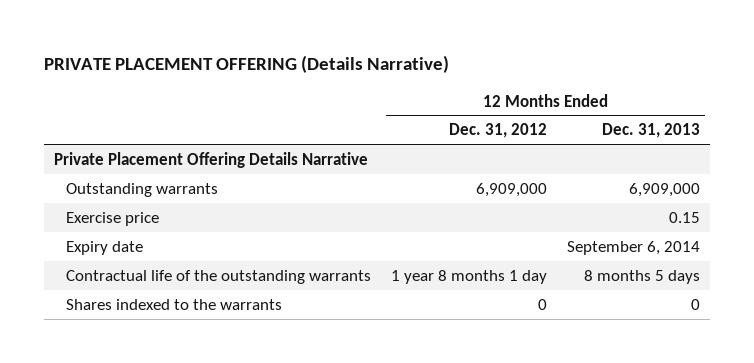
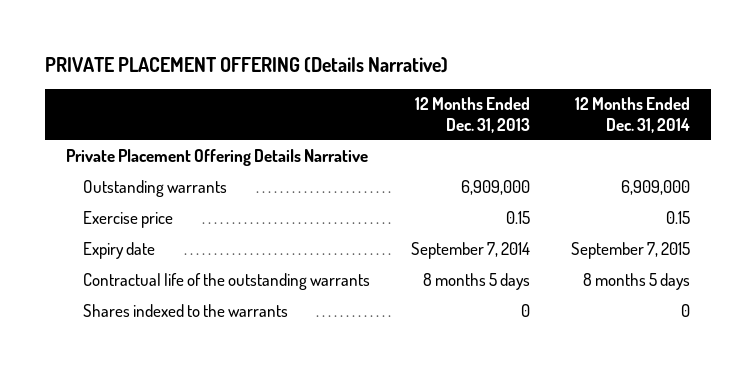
[449,123,548,139] Dec. 31, 2012 -> none
none -> [575,97,691,133] 12 Months Ended Dec. 31, 2014
[567,240,701,255] September 6, 2014 -> [411,242,531,260] September 7, 2014

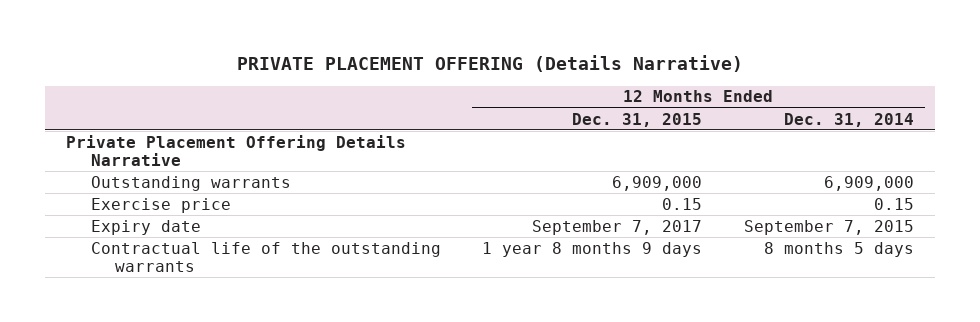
[415,97,531,133] 12 Months Ended Dec. 31, 2013 -> none
none -> [572,112,703,127] Dec. 31, 2015
[83,304,289,318] Shares indexed to the warrants -> none

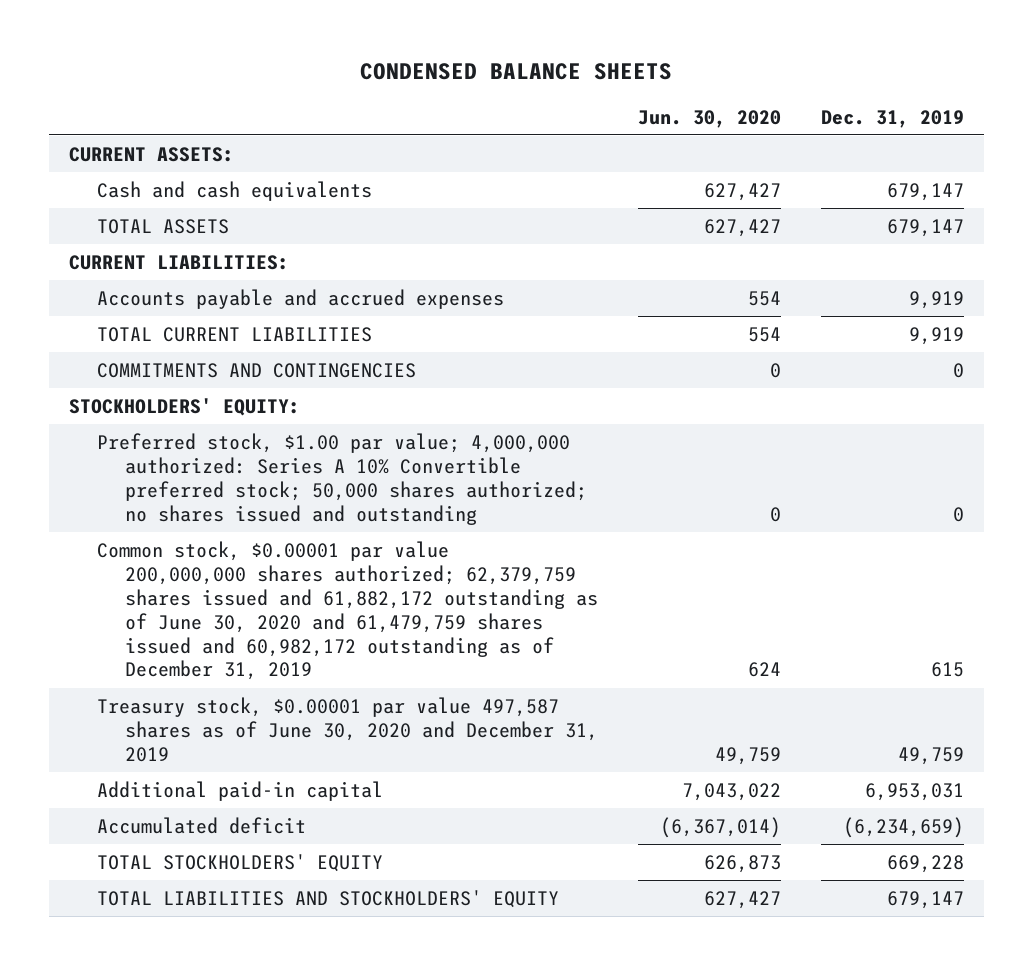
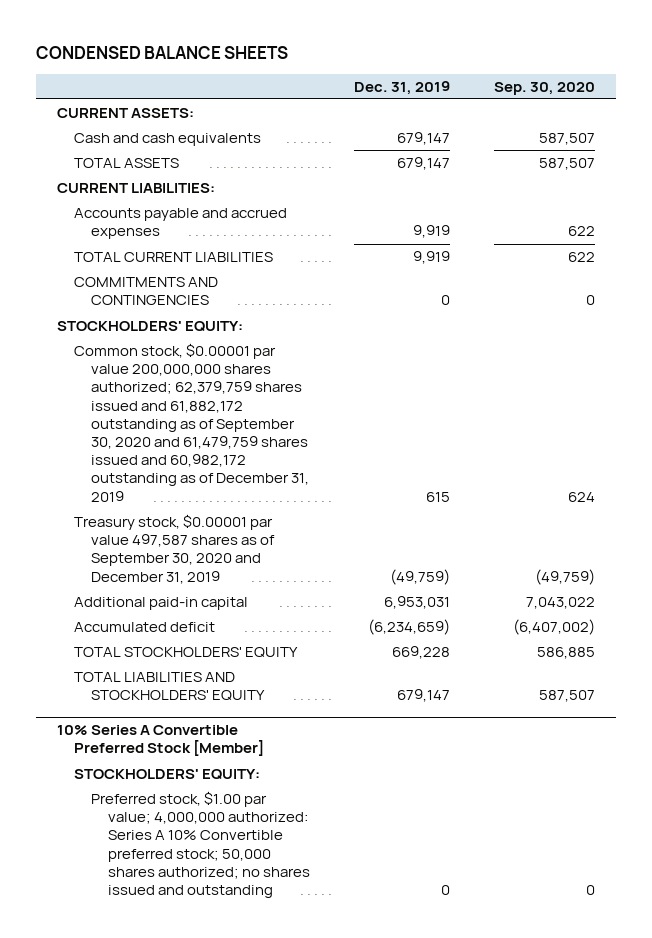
[638,109,782,128] Jun. 30, 2020 -> none
none -> [493,81,595,95] Sep. 30, 2020
[96,432,588,525] Preferred stock, $1.00 par value; 4,000,000 authorized: Series A 10% Convertible preferred stock; 50,000 shares authorized; no shares issued and outstanding -> none
[96,540,599,681] Common stock, $0.00001 par value 200,000,000 shares authorized; 62,379,759 shares issued and 61,882,172 outstanding as of June 30, 2020 and 61,479,759 shares issued and 60,982,172 outstanding as of December 31, 2019 -> [74,343,310,502] Common stock, $0.00001 par value 200,000,000 shares authorized; 62,379,759 shares issued and 61,882,172 outstanding as of September 30, 2020 and 61,479,759 shares issued and 60,982,172 outstanding as of December 31, 2019
[96,696,599,762] Treasury stock, $0.00001 par value 497,587 shares as of June 30, 2020 and December 31, 2019 -> [74,514,276,584] Treasury stock, $0.00001 par value 497,587 shares as of September 30, 2020 and December 31, 2019
[898,746,965,765] 49,759 -> [390,568,451,585] (49,759)
none -> [57,725,265,757] 10% Series A Convertible Preferred Stock [Member]
none -> [74,769,261,781] STOCKHOLDERS' EQUITY:
none -> [91,791,311,898] Preferred stock, $1.00 par value; 4,000,000 authorized: Series A 10% Convertible preferred stock; 50,000 shares authorized; no shares issued and outstanding

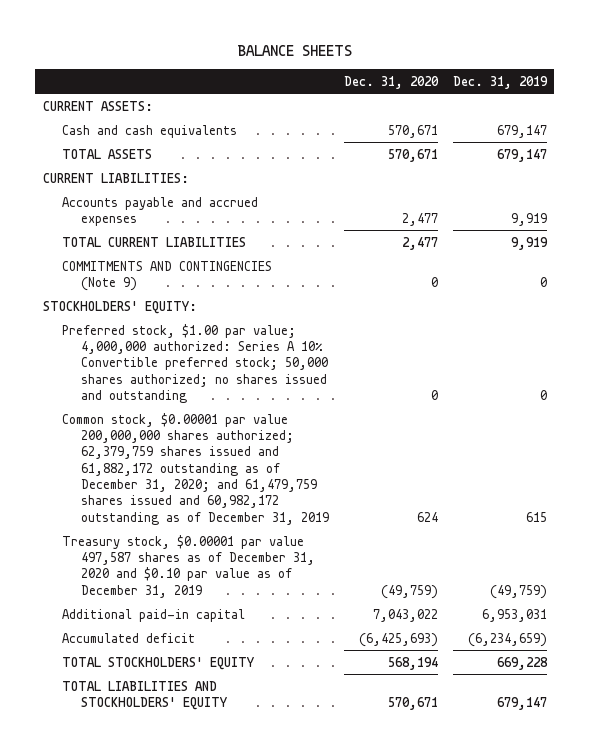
[35,45,288,59] CONDENSED BALANCE SHEETS -> [236,44,352,56] BALANCE SHEETS
[493,81,595,95] Sep. 30, 2020 -> none
none -> [344,75,440,89] Dec. 31, 2020
[74,277,219,306] COMMITMENTS AND CONTINGENCIES -> [62,260,273,291] COMMITMENTS AND CONTINGENCIES (Note 9)
none -> [62,323,329,403] Preferred stock, $1.00 par value; 4,000,000 authorized: Series A 10% Convertible preferred stock; 50,000 shares authorized; no shares issued and outstanding
[74,343,310,502] Common stock, $0.00001 par value 200,000,000 shares authorized; 62,379,759 shares issued and 61,882,172 outstanding as of September 30, 2020 and 61,479,759 shares issued and 60,982,172 outstanding as of December 31, 2019 -> [62,412,330,525] Common stock, $0.00001 par value 200,000,000 shares authorized; 62,379,759 shares issued and 61,882,172 outstanding as of December 31, 2020; and 61,479,759 shares issued and 60,982,172 outstanding as of December 31, 2019
[74,514,276,584] Treasury stock, $0.00001 par value 497,587 shares as of September 30, 2020 and December 31, 2019 -> [62,534,316,598] Treasury stock, $0.00001 par value 497,587 shares as of December 31, 2020 and $0.10 par value as of December 31, 2019
[57,725,265,757] 10% Series A Convertible Preferred Stock [Member] -> none
[74,769,261,781] STOCKHOLDERS' EQUITY: -> none
[91,791,311,898] Preferred stock, $1.00 par value; 4,000,000 authorized: Series A 10% Convertible preferred stock; 50,000 shares authorized; no shares issued and outstanding -> none

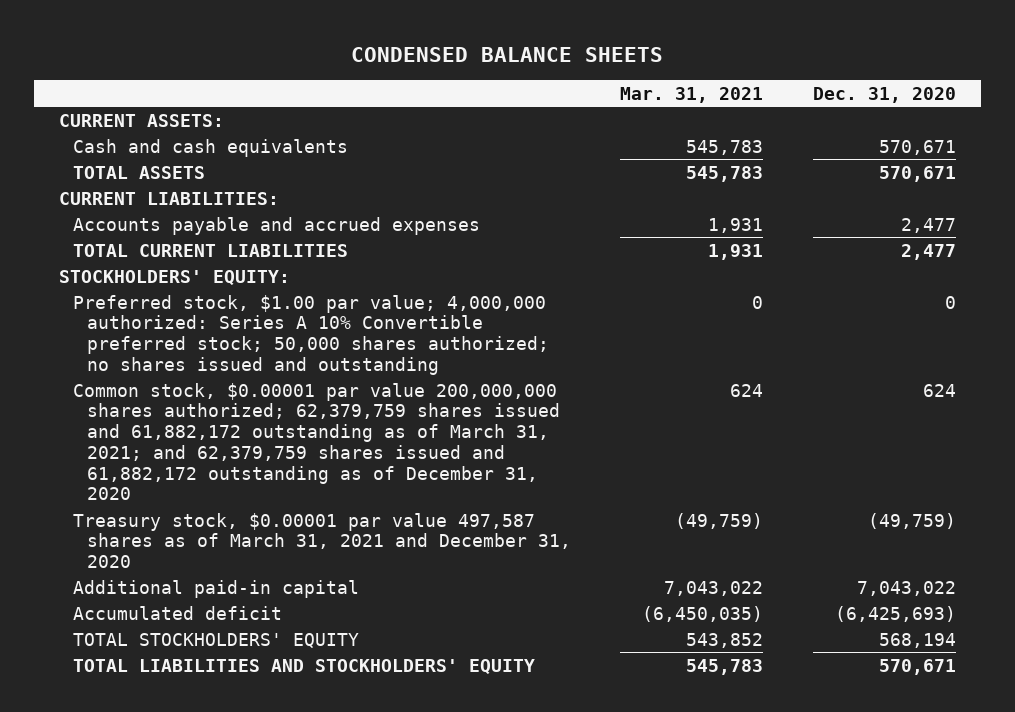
[236,44,352,56] BALANCE SHEETS -> [351,47,664,63] CONDENSED BALANCE SHEETS
[452,75,548,89] Dec. 31, 2019 -> none
none -> [620,86,764,103] Mar. 31, 2021
[62,260,273,291] COMMITMENTS AND CONTINGENCIES (Note 9) -> none
[62,412,330,525] Common stock, $0.00001 par value 200,000,000 shares authorized; 62,379,759 shares issued and 61,882,172 outstanding as of December 31, 2020; and 61,479,759 shares issued and 60,982,172 outstanding as of December 31, 2019 -> [73,382,560,501] Common stock, $0.00001 par value 200,000,000 shares authorized; 62,379,759 shares issued and 61,882,172 outstanding as of March 31, 2021; and 62,379,759 shares issued and 61,882,172 outstanding as of December 31, 2020
[62,534,316,598] Treasury stock, $0.00001 par value 497,587 shares as of December 31, 2020 and $0.10 par value as of December 31, 2019 -> [73,512,571,569] Treasury stock, $0.00001 par value 497,587 shares as of March 31, 2021 and December 31, 2020

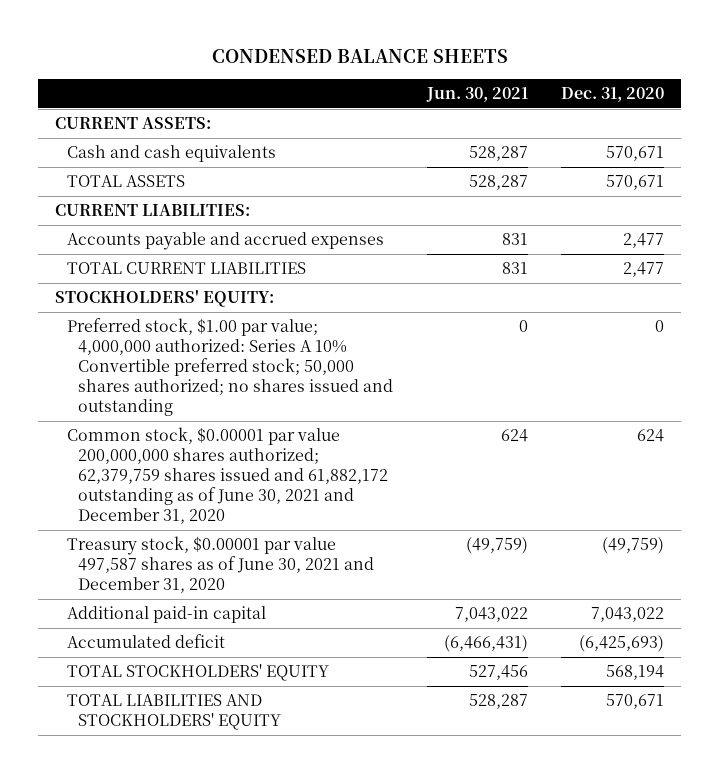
[620,86,764,103] Mar. 31, 2021 -> none
none -> [425,86,528,102] Jun. 30, 2021
[73,382,560,501] Common stock, $0.00001 par value 200,000,000 shares authorized; 62,379,759 shares issued and 61,882,172 outstanding as of March 31, 2021; and 62,379,759 shares issued and 61,882,172 outstanding as of December 31, 2020 -> [66,427,388,525] Common stock, $0.00001 par value 200,000,000 shares authorized; 62,379,759 shares issued and 61,882,172 outstanding as of June 30, 2021 and December 31, 2020
[73,512,571,569] Treasury stock, $0.00001 par value 497,587 shares as of March 31, 2021 and December 31, 2020 -> [66,536,374,594] Treasury stock, $0.00001 par value 497,587 shares as of June 30, 2021 and December 31, 2020

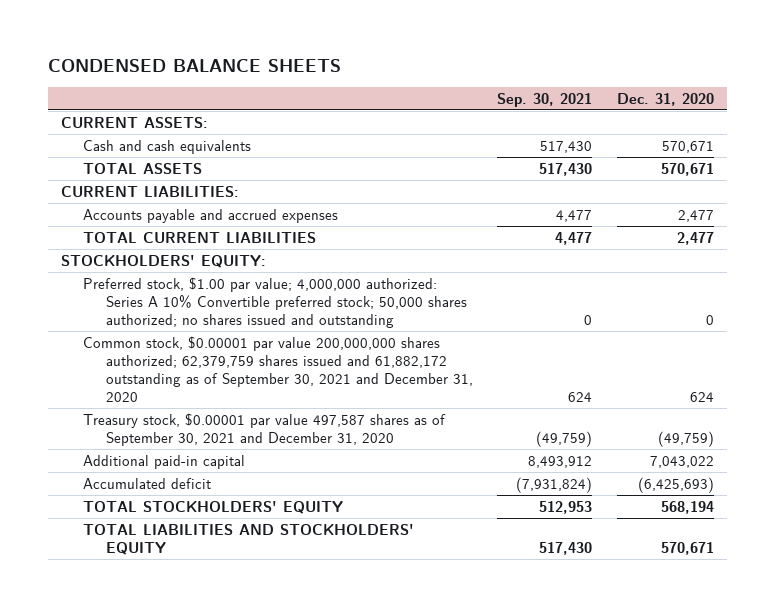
[425,86,528,102] Jun. 30, 2021 -> none
none -> [497,92,593,107] Sep. 30, 2021
[66,427,388,525] Common stock, $0.00001 par value 200,000,000 shares authorized; 62,379,759 shares issued and 61,882,172 outstanding as of June 30, 2021 and December 31, 2020 -> [83,335,473,403] Common stock, $0.00001 par value 200,000,000 shares authorized; 62,379,759 shares issued and 61,882,172 outstanding as of September 30, 2021 and December 31, 2020
[66,536,374,594] Treasury stock, $0.00001 par value 497,587 shares as of June 30, 2021 and December 31, 2020 -> [83,412,447,446] Treasury stock, $0.00001 par value 497,587 shares as of September 30, 2021 and December 31, 2020

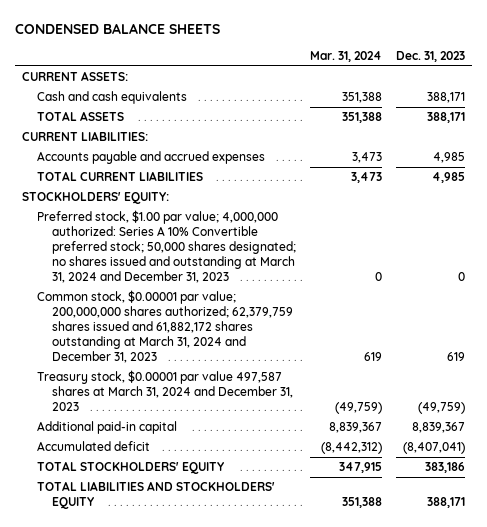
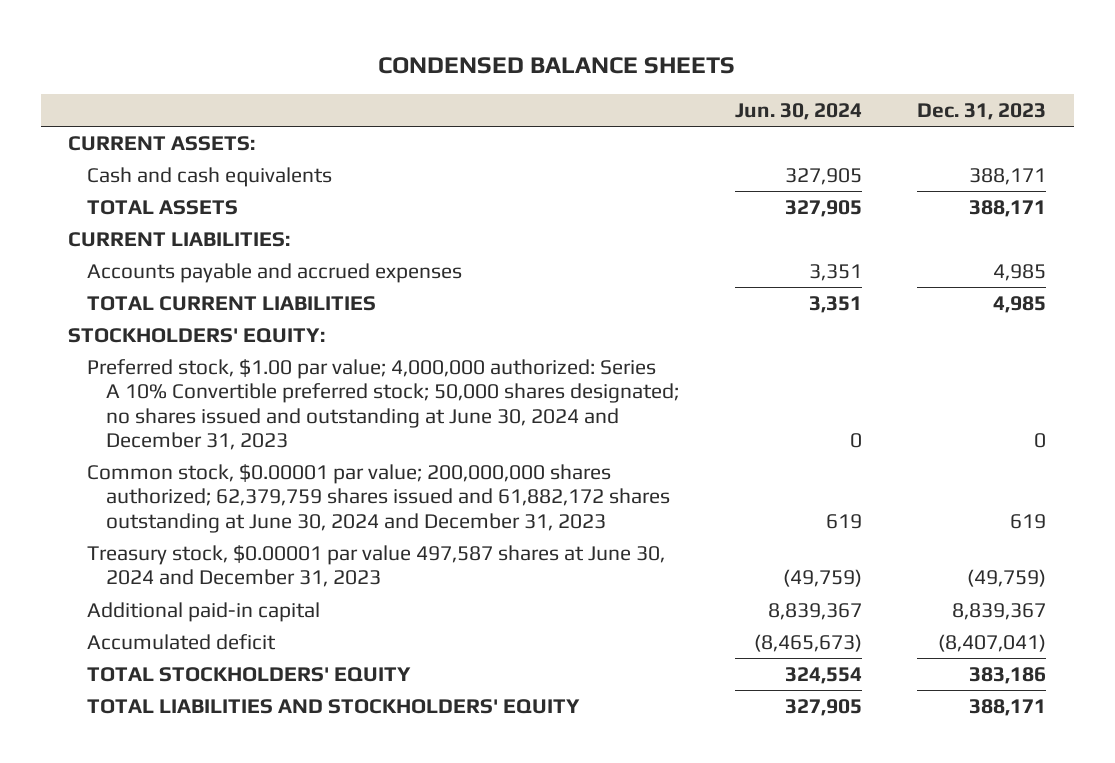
[309,51,382,63] Mar. 31, 2024 -> none
none -> [734,103,862,121] Jun. 30, 2024
[36,210,296,284] Preferred stock, $1.00 par value; 4,000,000 authorized: Series A 10% Convertible preferred stock; 50,000 shares designated; no shares issued and outstanding at March 31, 2024 and December 31, 2023 -> [87,358,680,451] Preferred stock, $1.00 par value; 4,000,000 authorized: Series A 10% Convertible preferred stock; 50,000 shares designated; no shares issued and outstanding at June 30, 2024 and December 31, 2023
[36,290,293,364] Common stock, $0.00001 par value; 200,000,000 shares authorized; 62,379,759 shares issued and 61,882,172 shares outstanding at March 31, 2024 and December 31, 2023 -> [87,463,671,533] Common stock, $0.00001 par value; 200,000,000 shares authorized; 62,379,759 shares issued and 61,882,172 shares outstanding at June 30, 2024 and December 31, 2023
[36,370,293,412] Treasury stock, $0.00001 par value 497,587 shares at March 31, 2024 and December 31, 2023 -> [87,544,666,588] Treasury stock, $0.00001 par value 497,587 shares at June 30, 2024 and December 31, 2023

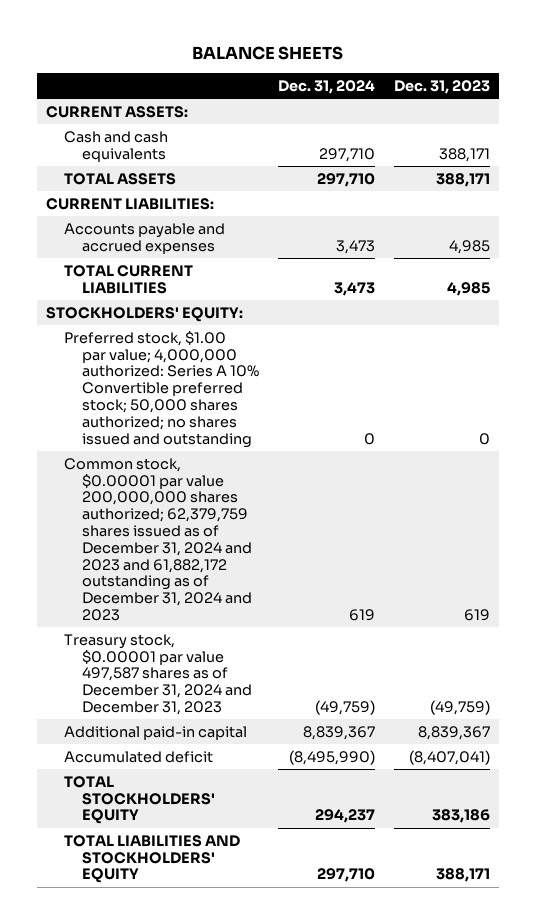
[378,57,736,75] CONDENSED BALANCE SHEETS -> [191,45,343,60] BALANCE SHEETS
[734,103,862,121] Jun. 30, 2024 -> none
none -> [277,80,375,95] Dec. 31, 2024
[87,358,680,451] Preferred stock, $1.00 par value; 4,000,000 authorized: Series A 10% Convertible preferred stock; 50,000 shares designated; no shares issued and outstanding at June 30, 2024 and December 31, 2023 -> [63,330,259,448] Preferred stock, $1.00 par value; 4,000,000 authorized: Series A 10% Convertible preferred stock; 50,000 shares authorized; no shares issued and outstanding
[87,463,671,533] Common stock, $0.00001 par value; 200,000,000 shares authorized; 62,379,759 shares issued and 61,882,172 shares outstanding at June 30, 2024 and December 31, 2023 -> [63,457,252,621] Common stock, $0.00001 par value 200,000,000 shares authorized; 62,379,759 shares issued as of December 31, 2024 and 2023 and 61,882,172 outstanding as of December 31, 2024 and 2023
[87,544,666,588] Treasury stock, $0.00001 par value 497,587 shares at June 30, 2024 and December 31, 2023 -> [63,633,252,715] Treasury stock, $0.00001 par value 497,587 shares as of December 31, 2024 and December 31, 2023

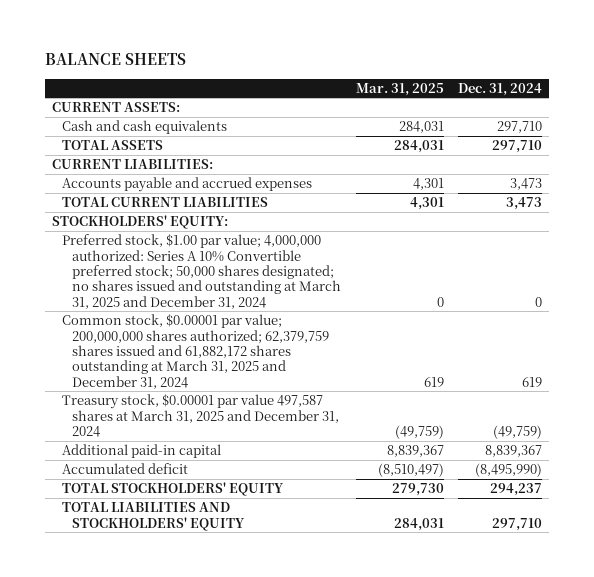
[393,80,490,95] Dec. 31, 2023 -> none
none -> [355,82,444,96] Mar. 31, 2025
[63,330,259,448] Preferred stock, $1.00 par value; 4,000,000 authorized: Series A 10% Convertible preferred stock; 50,000 shares authorized; no shares issued and outstanding -> [62,234,342,309] Preferred stock, $1.00 par value; 4,000,000 authorized: Series A 10% Convertible preferred stock; 50,000 shares designated; no shares issued and outstanding at March 31, 2025 and December 31, 2024
[63,457,252,621] Common stock, $0.00001 par value 200,000,000 shares authorized; 62,379,759 shares issued as of December 31, 2024 and 2023 and 61,882,172 outstanding as of December 31, 2024 and 2023 -> [62,314,330,389] Common stock, $0.00001 par value; 200,000,000 shares authorized; 62,379,759 shares issued and 61,882,172 shares outstanding at March 31, 2025 and December 31, 2024
[63,633,252,715] Treasury stock, $0.00001 par value 497,587 shares as of December 31, 2024 and December 31, 2023 -> [62,394,340,438] Treasury stock, $0.00001 par value 497,587 shares at March 31, 2025 and December 31, 2024

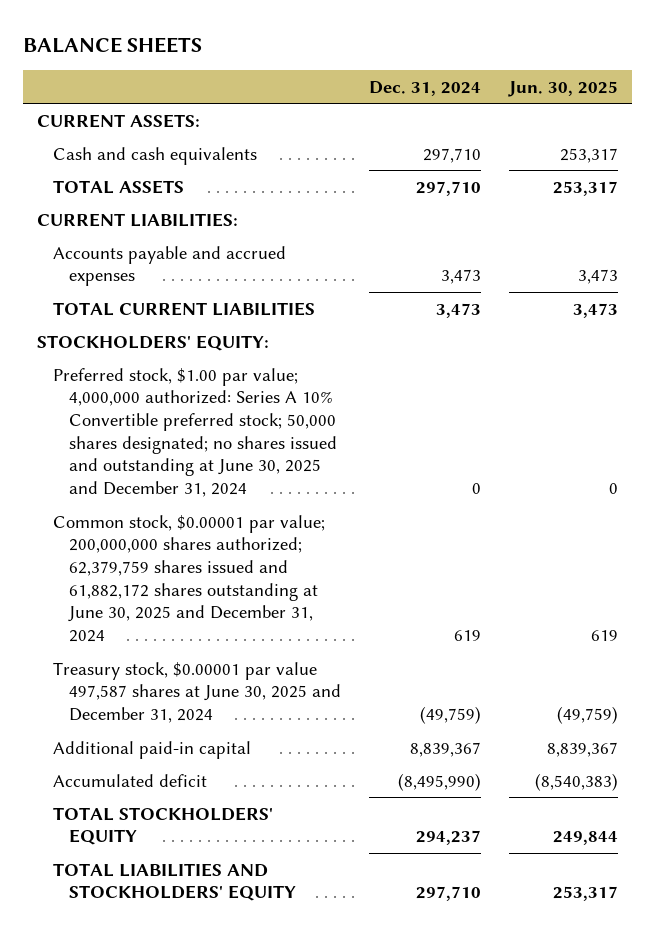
[355,82,444,96] Mar. 31, 2025 -> none
none -> [507,80,618,97] Jun. 30, 2025
[62,234,342,309] Preferred stock, $1.00 par value; 4,000,000 authorized: Series A 10% Convertible preferred stock; 50,000 shares designated; no shares issued and outstanding at March 31, 2025 and December 31, 2024 -> [53,367,337,498] Preferred stock, $1.00 par value; 4,000,000 authorized: Series A 10% Convertible preferred stock; 50,000 shares designated; no shares issued and outstanding at June 30, 2025 and December 31, 2024
[62,314,330,389] Common stock, $0.00001 par value; 200,000,000 shares authorized; 62,379,759 shares issued and 61,882,172 shares outstanding at March 31, 2025 and December 31, 2024 -> [53,514,326,643] Common stock, $0.00001 par value; 200,000,000 shares authorized; 62,379,759 shares issued and 61,882,172 shares outstanding at June 30, 2025 and December 31, 2024
[62,394,340,438] Treasury stock, $0.00001 par value 497,587 shares at March 31, 2025 and December 31, 2024 -> [53,661,341,724] Treasury stock, $0.00001 par value 497,587 shares at June 30, 2025 and December 31, 2024

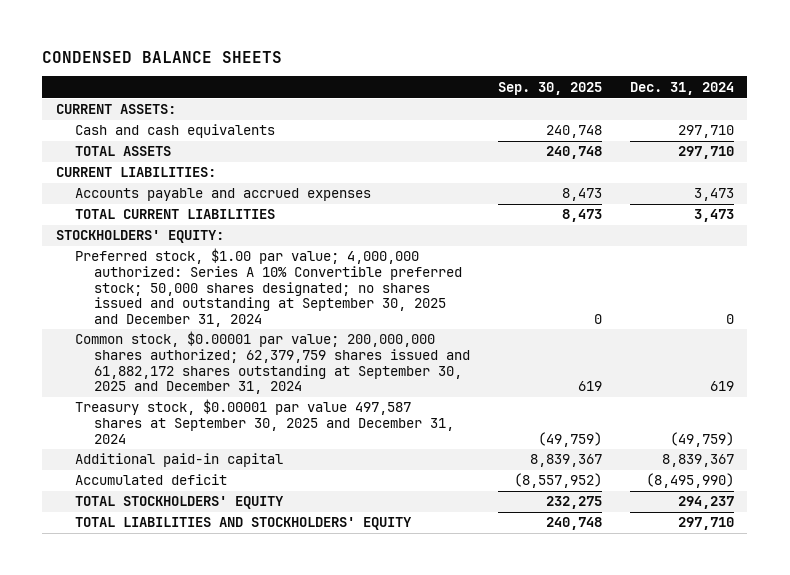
[23,36,203,53] BALANCE SHEETS -> [42,51,283,64] CONDENSED BALANCE SHEETS
[507,80,618,97] Jun. 30, 2025 -> none
none -> [497,81,602,95] Sep. 30, 2025
[53,367,337,498] Preferred stock, $1.00 par value; 4,000,000 authorized: Series A 10% Convertible preferred stock; 50,000 shares designated; no shares issued and outstanding at June 30, 2025 and December 31, 2024 -> [75,248,462,327] Preferred stock, $1.00 par value; 4,000,000 authorized: Series A 10% Convertible preferred stock; 50,000 shares designated; no shares issued and outstanding at September 30, 2025 and December 31, 2024
[53,514,326,643] Common stock, $0.00001 par value; 200,000,000 shares authorized; 62,379,759 shares issued and 61,882,172 shares outstanding at June 30, 2025 and December 31, 2024 -> [75,331,470,395] Common stock, $0.00001 par value; 200,000,000 shares authorized; 62,379,759 shares issued and 61,882,172 shares outstanding at September 30, 2025 and December 31, 2024
[53,661,341,724] Treasury stock, $0.00001 par value 497,587 shares at June 30, 2025 and December 31, 2024 -> [75,399,454,444] Treasury stock, $0.00001 par value 497,587 shares at September 30, 2025 and December 31, 2024

